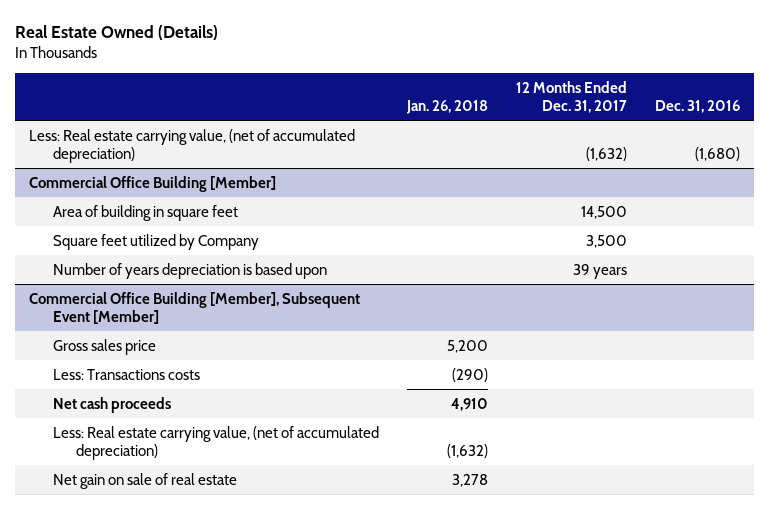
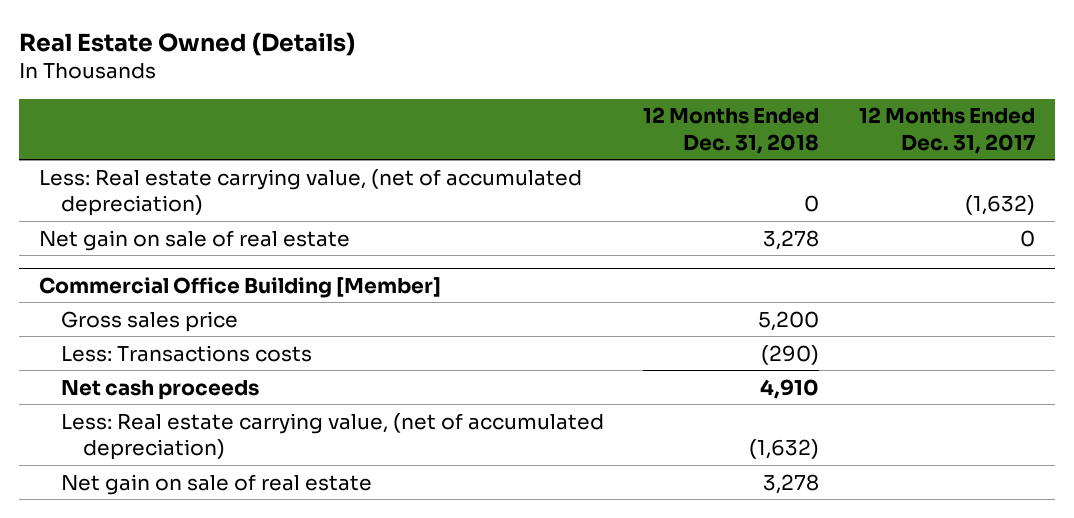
[405,99,488,114] Jan. 26, 2018 -> none
[655,99,741,113] Dec. 31, 2016 -> none
none -> [643,107,820,154] 12 Months Ended Dec. 31, 2018
none -> [39,229,351,251] Net gain on sale of real estate
[52,204,238,221] Area of building in square feet -> none
[52,233,259,250] Square feet utilized by Company -> none
[52,262,327,279] Number of years depreciation is based upon -> none
[29,291,361,324] Commercial Office Building [Member], Subsequent Event [Member] -> none
[52,338,156,355] Gross sales price -> none
[52,368,200,380] Less: Transactions costs -> none
[52,396,171,413] Net cash proceeds -> none
[52,425,379,460] Less: Real estate carrying value, (net of accumulated depreciation) -> none
[52,472,237,489] Net gain on sale of real estate -> none
none -> [60,310,238,332] Gross sales price
none -> [60,344,312,362] Less: Transactions costs
none -> [60,379,259,400] Net cash proceeds
none -> [60,412,604,460] Less: Real estate carrying value, (net of accumulated depreciation)
none -> [60,473,372,495] Net gain on sale of real estate

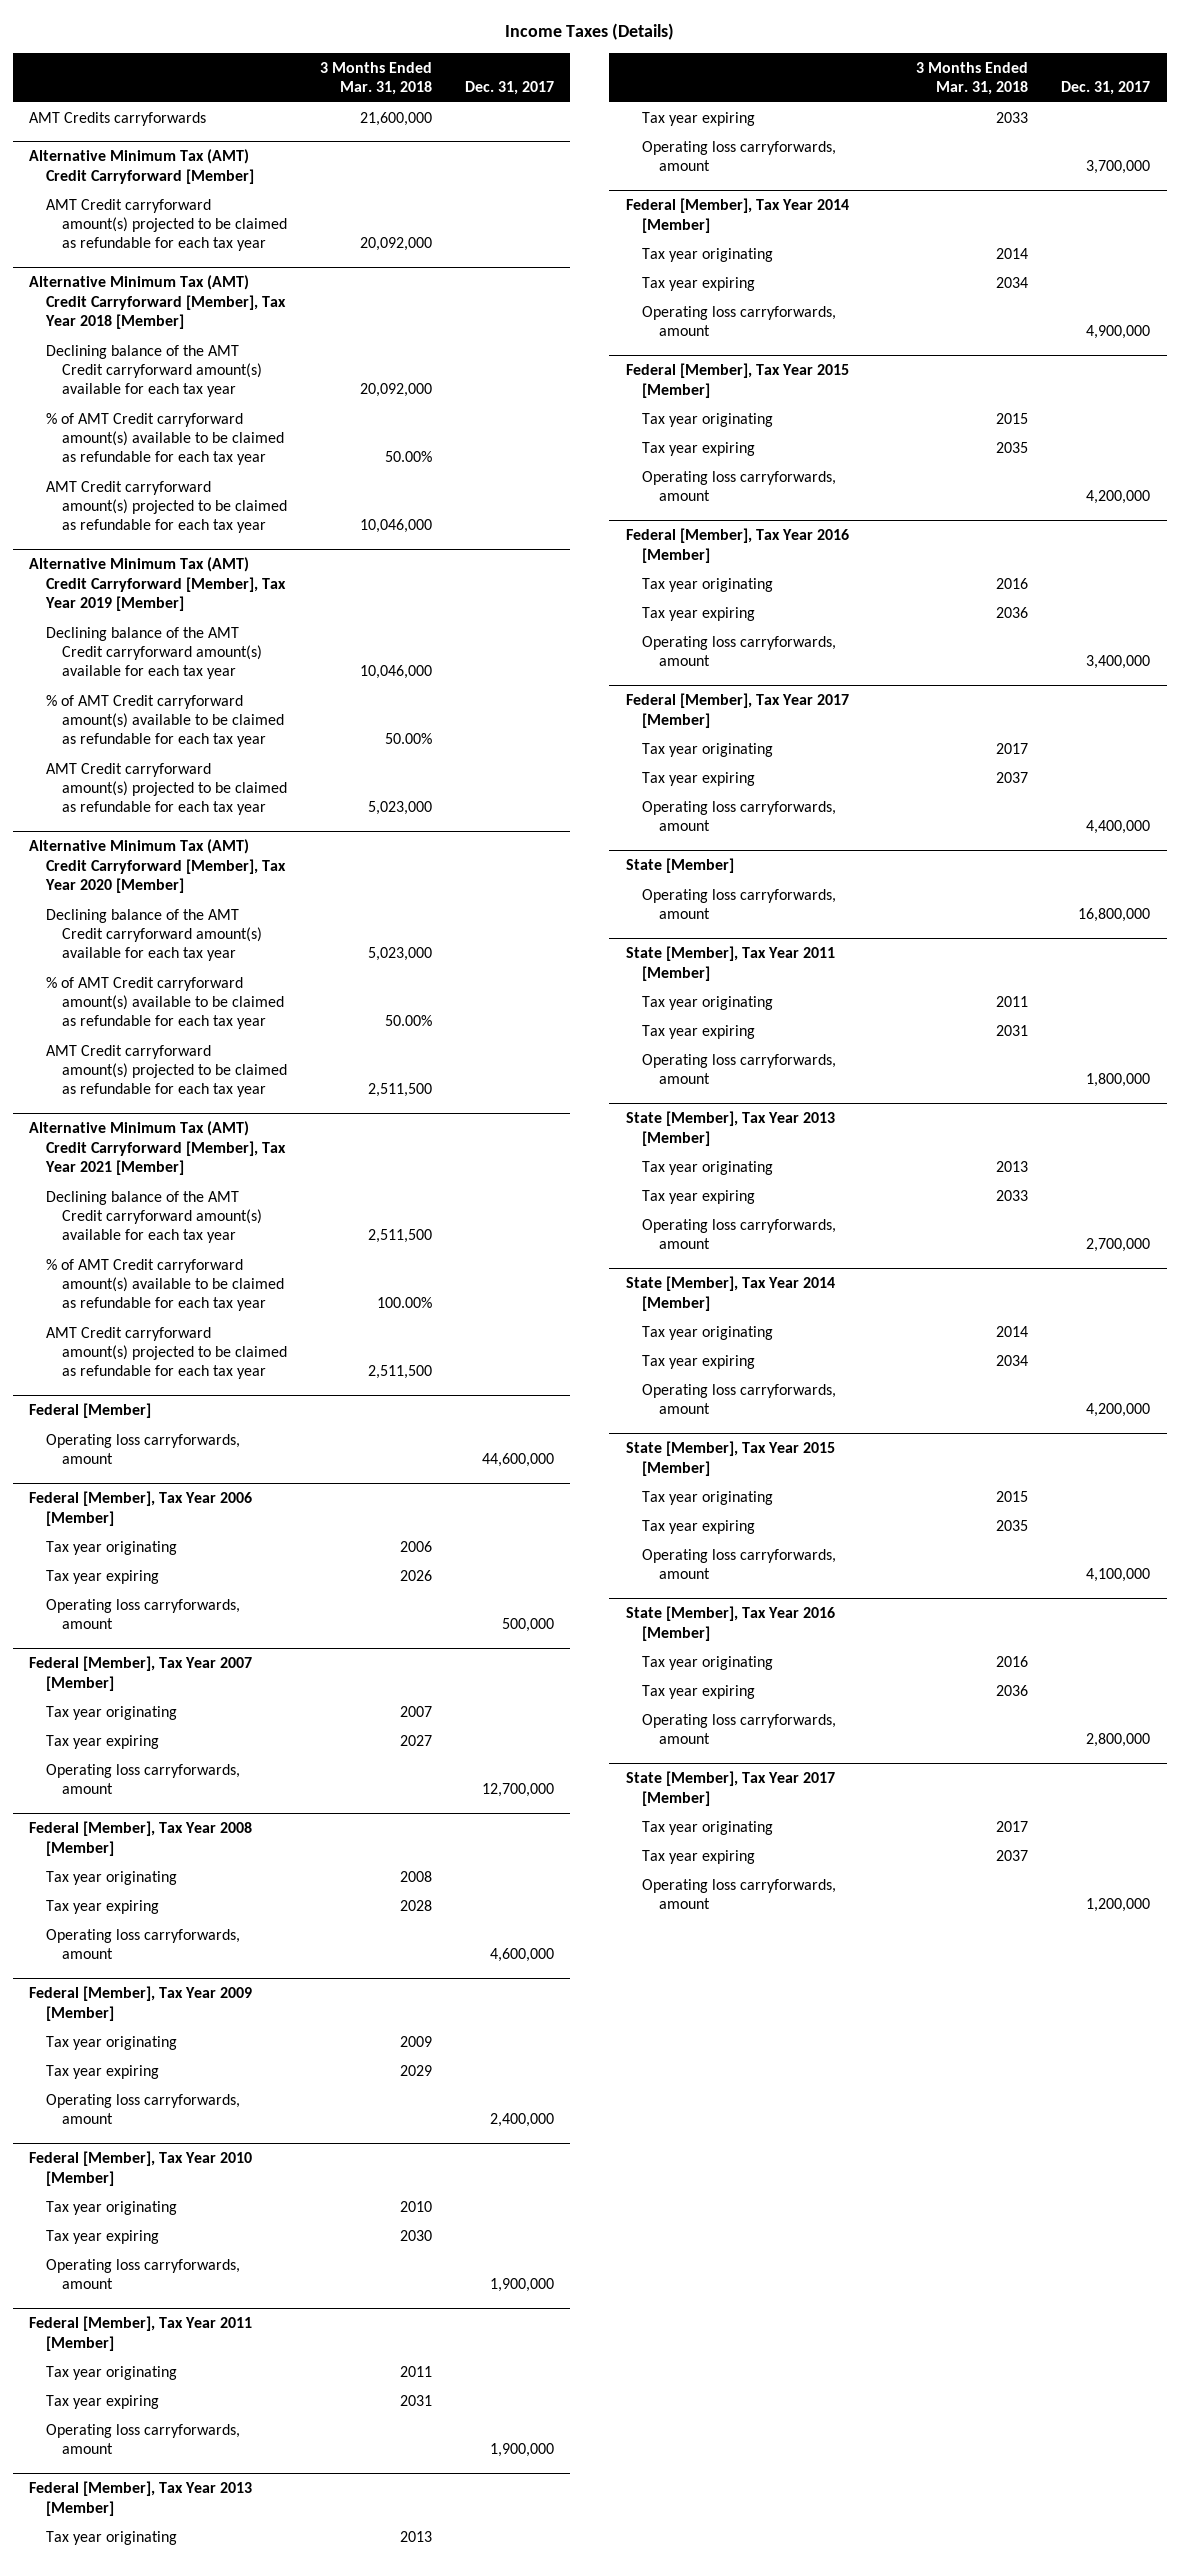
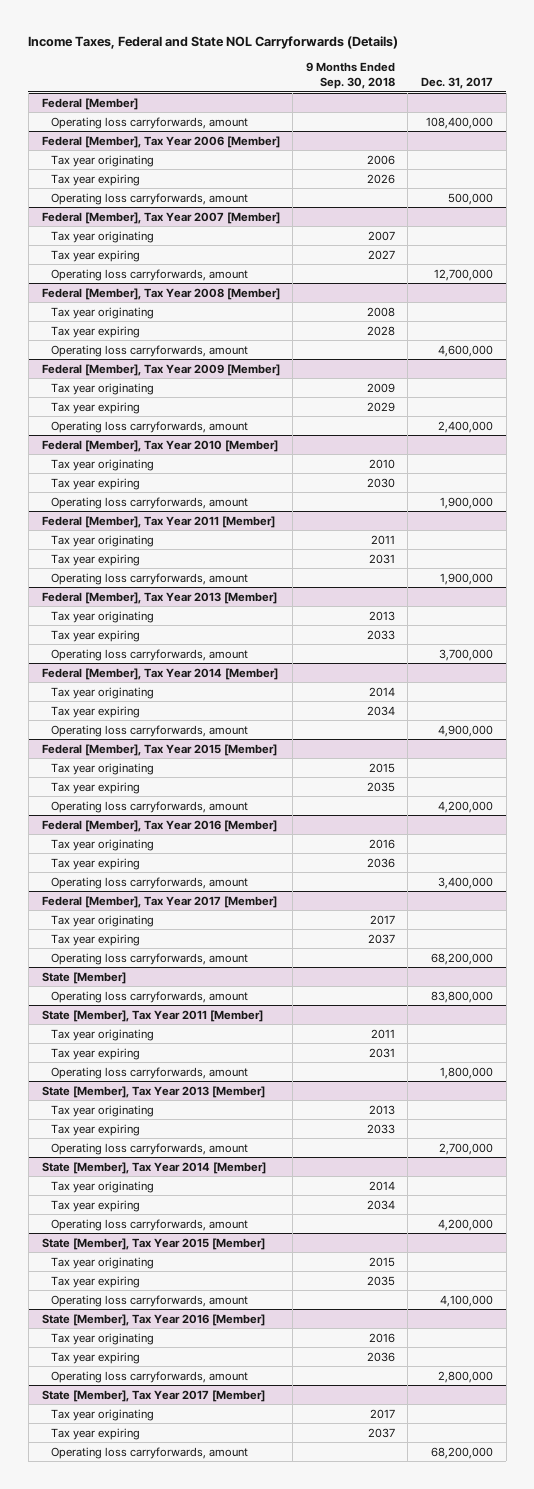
[504,23,674,41] Income Taxes (Details) -> [28,36,399,50] Income Taxes, Federal and State NOL Carryforwards (Details)
[320,61,433,96] 3 Months Ended Mar. 31, 2018 -> none
none -> [305,62,395,90] 9 Months Ended Sep. 30, 2018
[29,111,207,126] AMT Credits carryforwards -> none
[29,149,254,184] Alternative Minimum Tax (AMT) Credit Carryforward [Member] -> none
[45,198,288,252] AMT Credit carryforward amount(s) projected to be claimed as refundable for each tax year -> none
[29,275,286,330] Alternative Minimum Tax (AMT) Credit Carryforward [Member], Tax Year 2018 [Member] -> none
[45,344,263,398] Declining balance of the AMT Credit carryforward amount(s) available for each tax year -> none
[45,412,285,466] % of AMT Credit carryforward amount(s) available to be claimed as refundable for each tax year -> none
[45,480,288,534] AMT Credit carryforward amount(s) projected to be claimed as refundable for each tax year -> none
[29,557,286,612] Alternative Minimum Tax (AMT) Credit Carryforward [Member], Tax Year 2019 [Member] -> none
[45,626,263,680] Declining balance of the AMT Credit carryforward amount(s) available for each tax year -> none
[45,694,285,748] % of AMT Credit carryforward amount(s) available to be claimed as refundable for each tax year -> none
[45,762,288,816] AMT Credit carryforward amount(s) projected to be claimed as refundable for each tax year -> none
[29,839,286,894] Alternative Minimum Tax (AMT) Credit Carryforward [Member], Tax Year 2020 [Member] -> none
[45,908,263,962] Declining balance of the AMT Credit carryforward amount(s) available for each tax year -> none
[45,976,285,1030] % of AMT Credit carryforward amount(s) available to be claimed as refundable for each tax year -> none
[45,1044,288,1098] AMT Credit carryforward amount(s) projected to be claimed as refundable for each tax year -> none
[29,1121,286,1176] Alternative Minimum Tax (AMT) Credit Carryforward [Member], Tax Year 2021 [Member] -> none
[45,1190,263,1244] Declining balance of the AMT Credit carryforward amount(s) available for each tax year -> none
[45,1258,285,1312] % of AMT Credit carryforward amount(s) available to be claimed as refundable for each tax year -> none
[45,1326,288,1380] AMT Credit carryforward amount(s) projected to be claimed as refundable for each tax year -> none
[481,1453,554,1468] 44,600,000 -> [425,116,493,129] 108,400,000
[1086,820,1151,835] 4,400,000 -> [430,952,493,965] 68,200,000
[1078,908,1151,923] 16,800,000 -> [430,990,493,1003] 83,800,000
[1086,1898,1151,1913] 1,200,000 -> [430,1446,493,1459] 68,200,000

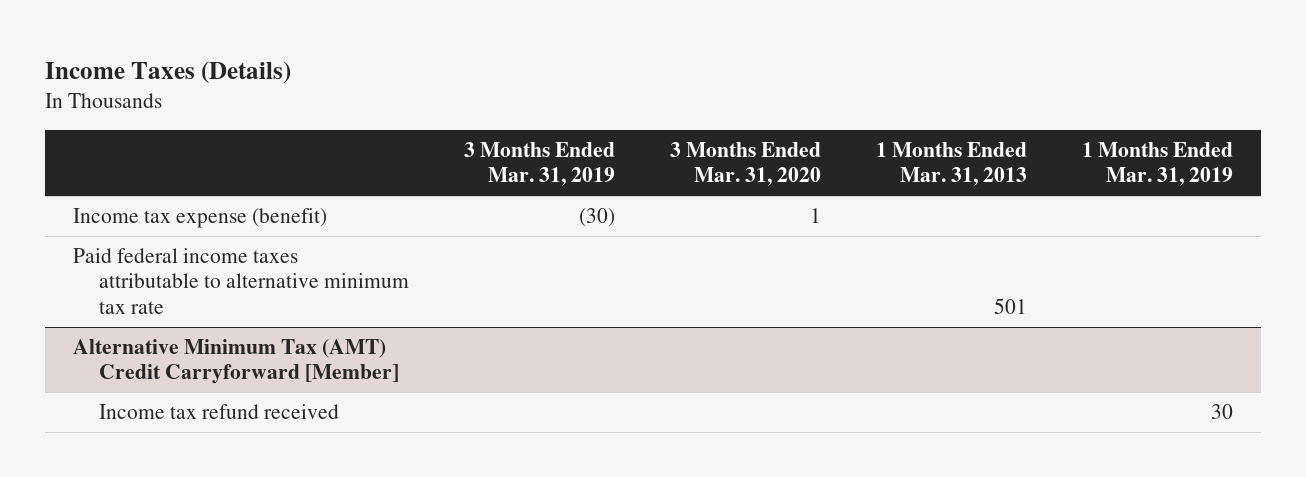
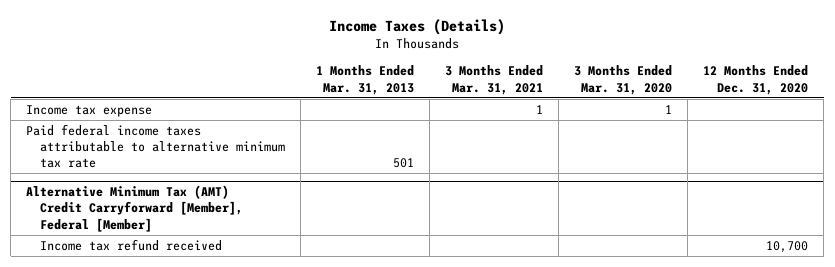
[463,142,615,187] 3 Months Ended Mar. 31, 2019 -> none
[1082,142,1234,187] 1 Months Ended Mar. 31, 2019 -> none
none -> [445,65,544,95] 3 Months Ended Mar. 31, 2021
none -> [703,65,809,95] 12 Months Ended Dec. 31, 2020
[72,207,327,228] Income tax expense (benefit) -> [26,104,153,117] Income tax expense
[72,338,399,385] Alternative Minimum Tax (AMT) Credit Carryforward [Member] -> [26,184,244,232] Alternative Minimum Tax (AMT) Credit Carryforward [Member], Federal [Member]

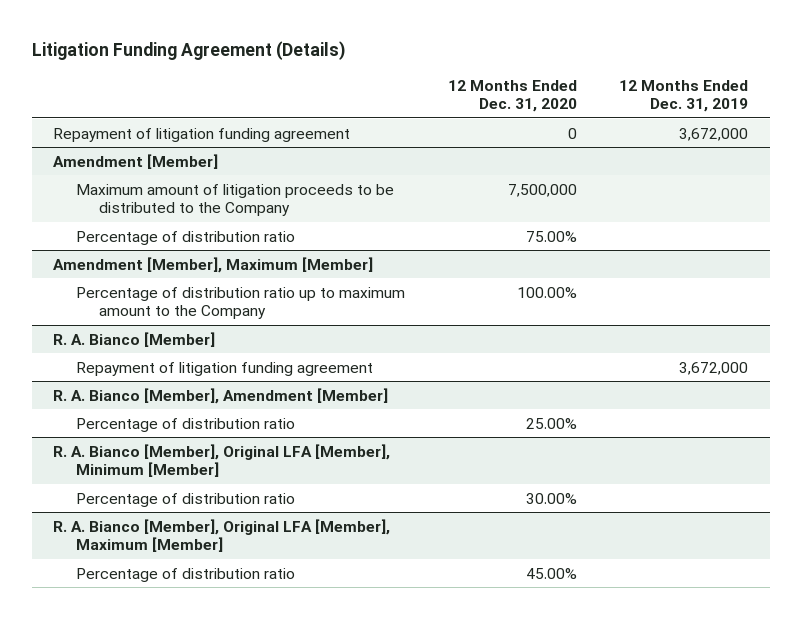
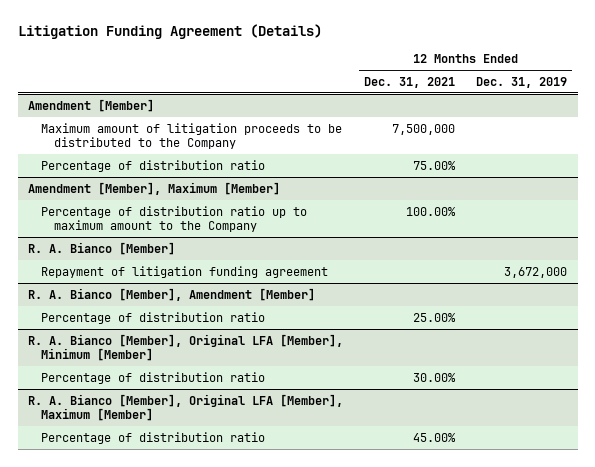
[447,79,577,113] 12 Months Ended Dec. 31, 2020 -> none
none -> [364,76,456,88] Dec. 31, 2021
[53,127,351,142] Repayment of litigation funding agreement -> none

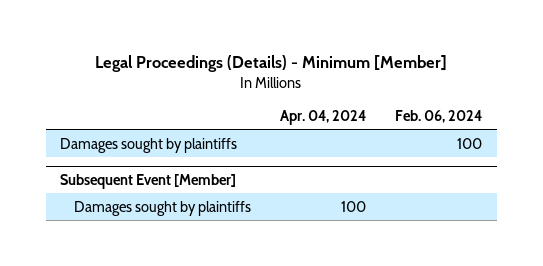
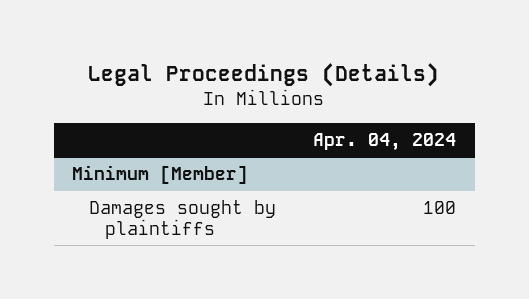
[95,55,448,73] Legal Proceedings (Details) - Minimum [Member] -> [88,63,440,88] Legal Proceedings (Details)
[395,109,483,123] Feb. 06, 2024 -> none
[60,137,238,153] Damages sought by plaintiffs -> none
[60,173,237,189] Subsequent Event [Member] -> [72,165,249,185] Minimum [Member]

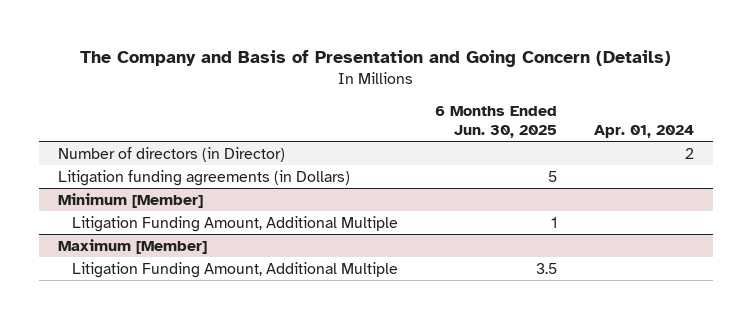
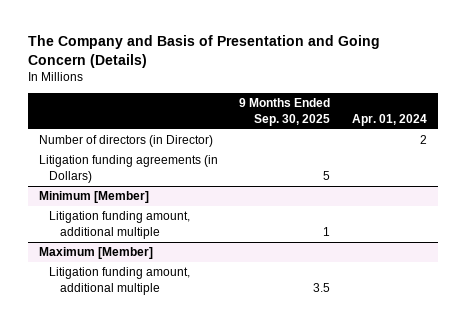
[434,105,557,138] 6 Months Ended Jun. 30, 2025 -> none
none -> [239,98,331,126] 9 Months Ended Sep. 30, 2025
[71,215,398,232] Litigation Funding Amount, Additional Multiple -> [49,211,191,239] Litigation funding amount, additional multiple
[71,261,398,278] Litigation Funding Amount, Additional Multiple -> [49,267,191,295] Litigation funding amount, additional multiple

